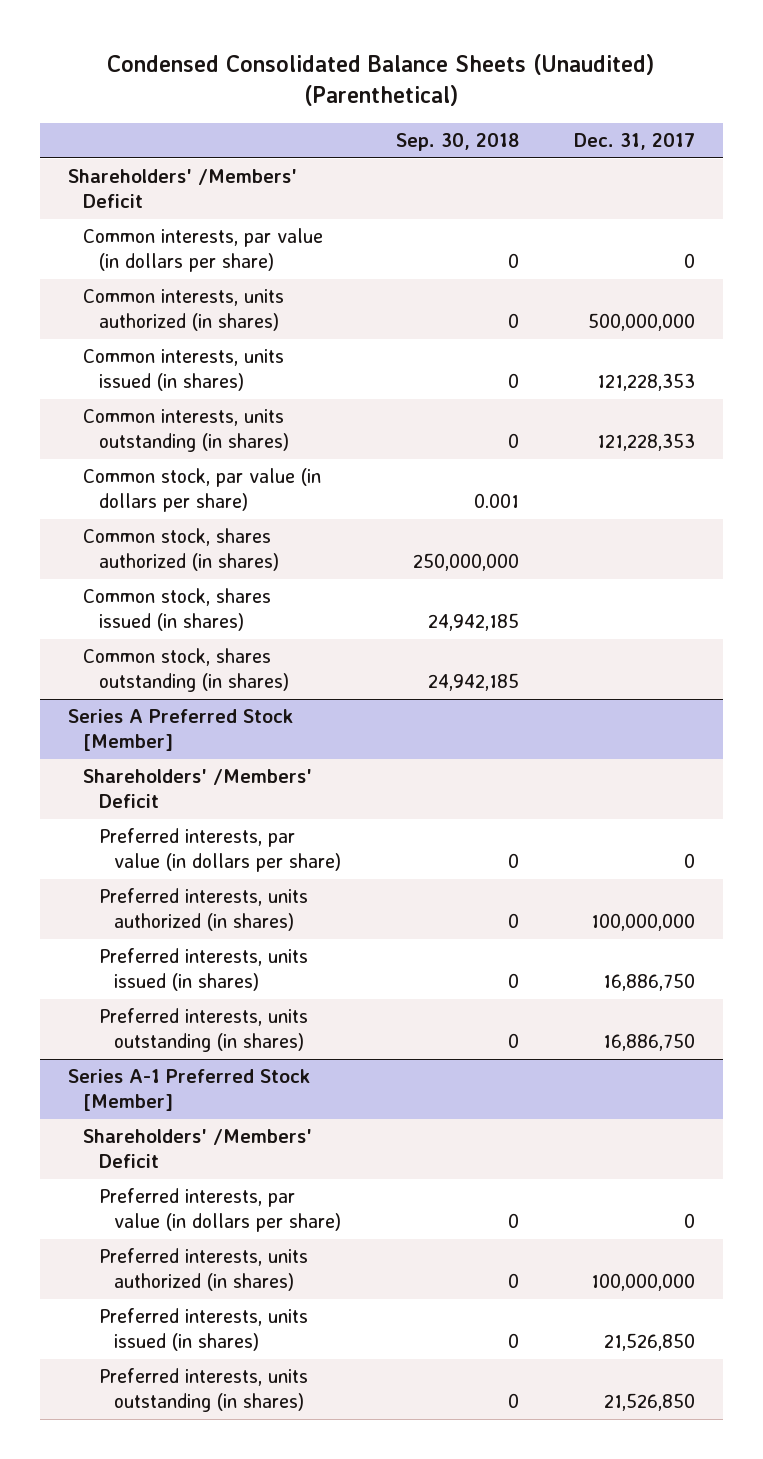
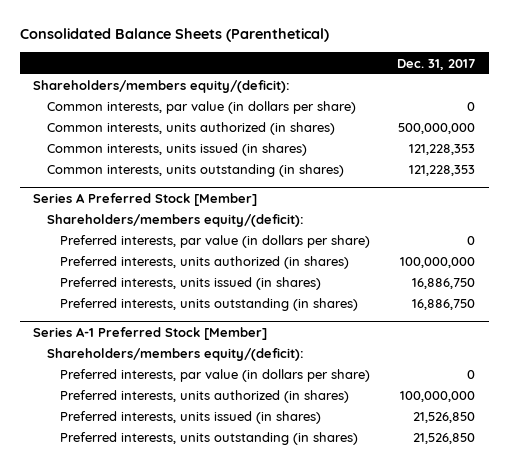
[107,53,655,106] Condensed Consolidated Balance Sheets (Unaudited) (Parenthetical) -> [19,28,329,43] Consolidated Balance Sheets (Parenthetical)
[395,133,519,152] Sep. 30, 2018 -> none
[67,169,297,209] Shareholders' /Members' Deficit -> [33,80,291,94] Shareholders/members equity/(deficit):
[83,468,322,513] Common stock, par value (in dollars per share) -> none
[83,528,279,572] Common stock, shares authorized (in shares) -> none
[83,588,272,632] Common stock, shares issued (in shares) -> none
[83,648,289,693] Common stock, shares outstanding (in shares) -> none
[83,769,313,809] Shareholders' /Members' Deficit -> [46,214,304,228] Shareholders/members equity/(deficit):
[83,1129,313,1169] Shareholders' /Members' Deficit -> [46,348,304,362] Shareholders/members equity/(deficit):

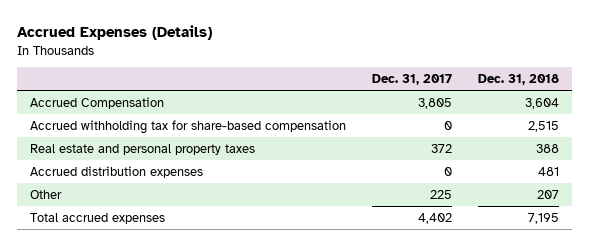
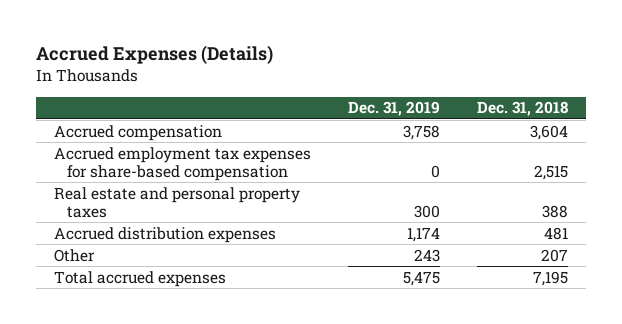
[372,74,453,86] Dec. 31, 2017 -> none
none -> [348,101,441,117] Dec. 31, 2019
[30,96,165,109] Accrued Compensation -> [54,124,223,141] Accrued compensation
[30,119,347,134] Accrued withholding tax for share-based compensation -> [54,146,312,181] Accrued employment tax expenses for share-based compensation

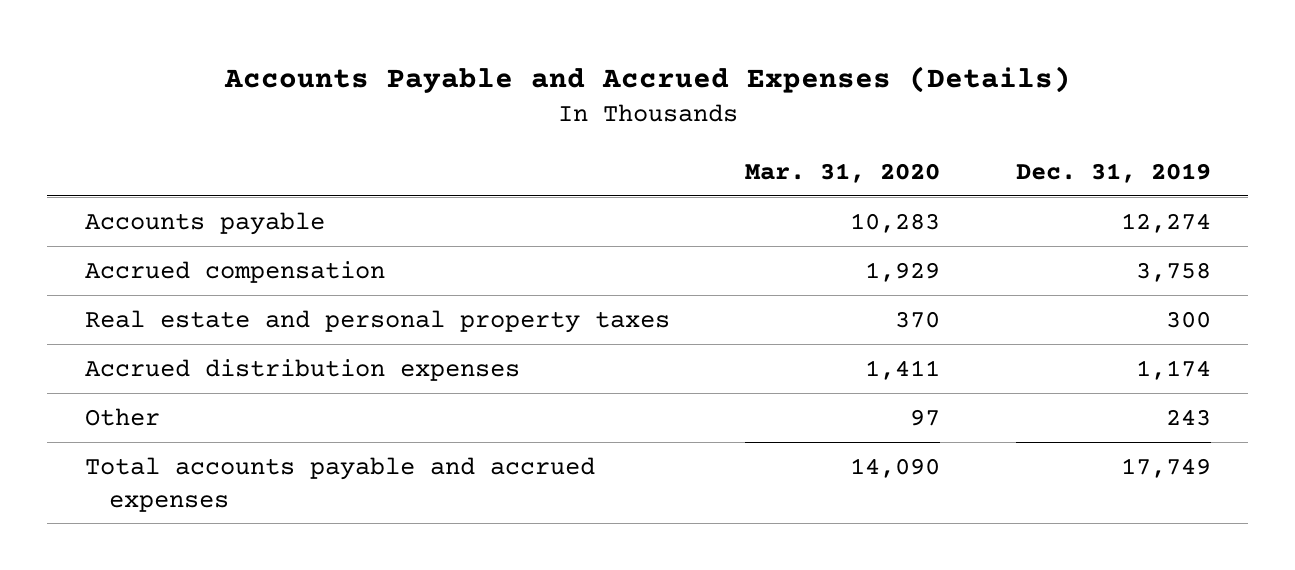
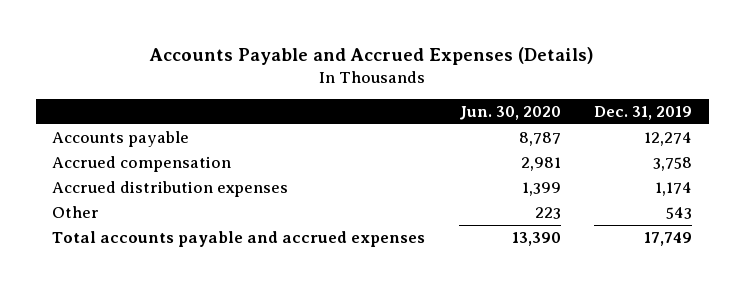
[745,162,941,183] Mar. 31, 2020 -> none
none -> [458,106,561,121] Jun. 30, 2020
[84,309,670,333] Real estate and personal property taxes -> none
[1165,408,1211,426] 243 -> [666,206,693,219] 543

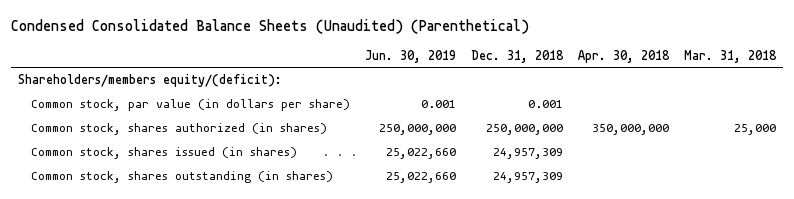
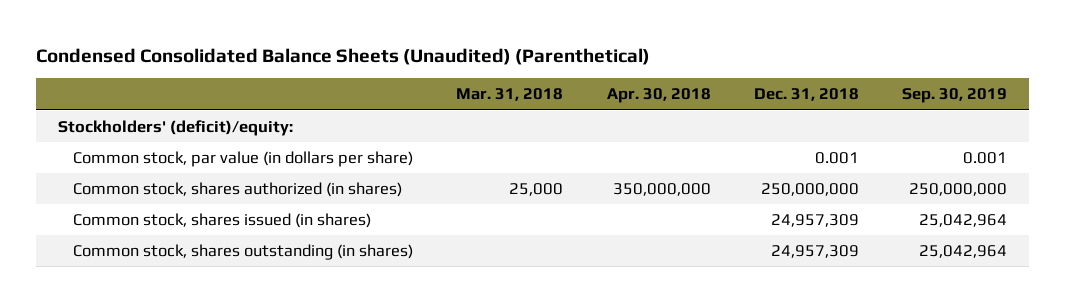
[364,49,456,63] Jun. 30, 2019 -> none
none -> [901,88,1007,104] Sep. 30, 2019
[18,74,283,88] Shareholders/members equity/(deficit): -> [58,119,294,136] Stockholders' (deficit)/equity:

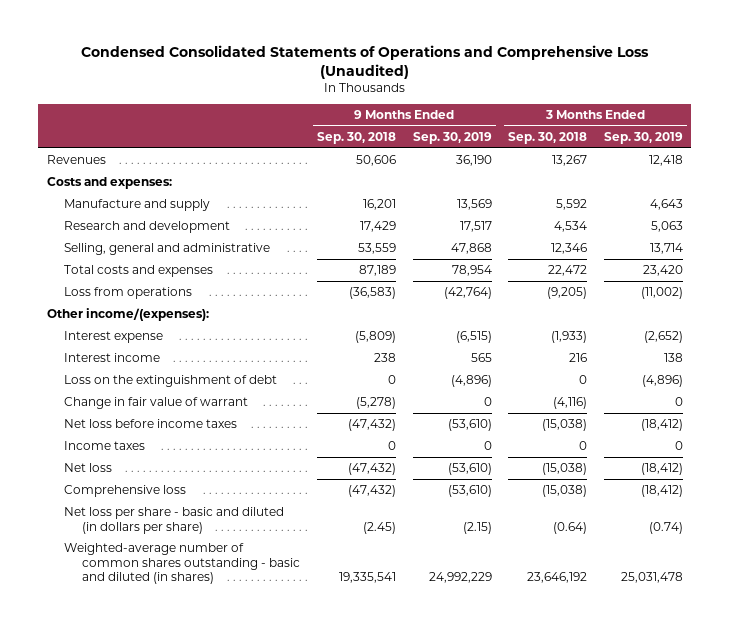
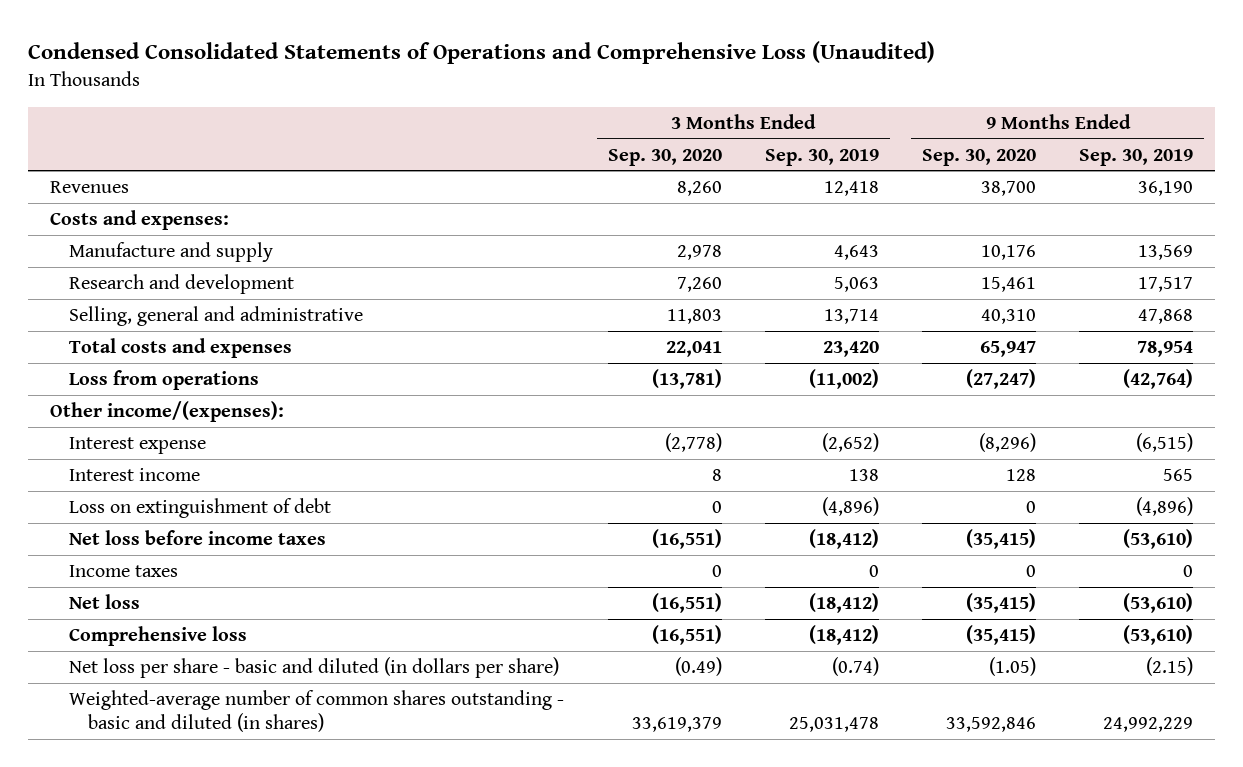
[316,132,396,145] Sep. 30, 2018 -> none
[508,132,588,145] Sep. 30, 2018 -> none
none -> [607,148,722,166] Sep. 30, 2020
none -> [922,148,1037,166] Sep. 30, 2020
[64,397,249,410] Change in fair value of warrant -> none
[64,375,278,388] Loss on the extinguishment of debt -> [69,498,332,519] Loss on extinguishment of debt

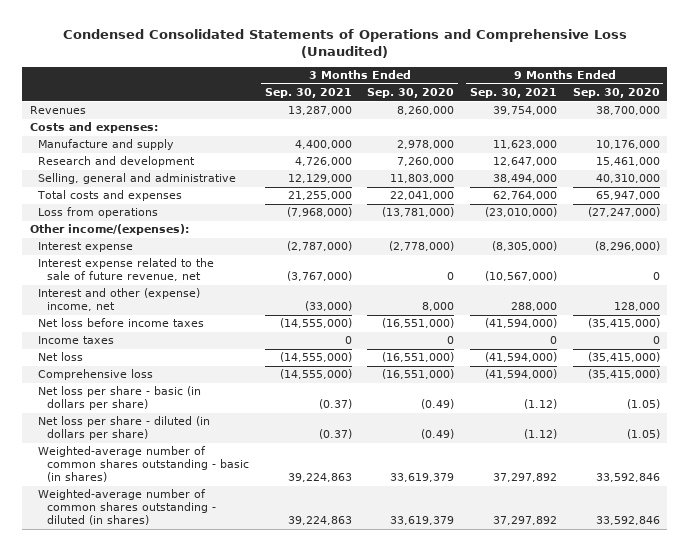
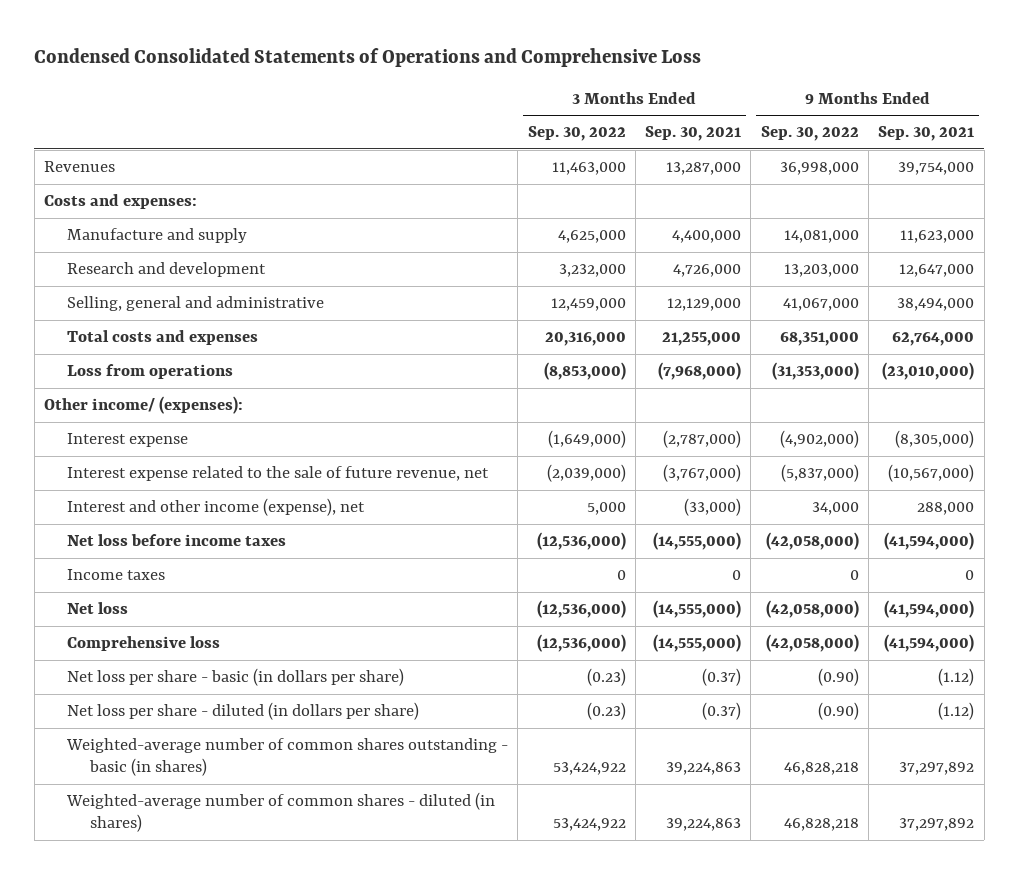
[62,28,627,59] Condensed Consolidated Statements of Operations and Comprehensive Loss (Unaudited) -> [34,48,702,68] Condensed Consolidated Statements of Operations and Comprehensive Loss
[367,88,455,99] Sep. 30, 2020 -> none
[572,88,660,99] Sep. 30, 2020 -> none
none -> [527,126,626,142] Sep. 30, 2022
none -> [760,126,859,142] Sep. 30, 2022
[29,224,189,236] Other income/(expenses): -> [44,396,244,415] Other income/ (expenses):
[38,288,201,312] Interest and other (expense) income, net -> [67,498,366,517] Interest and other income (expense), net
[38,489,217,526] Weighted-average number of common shares outstanding - diluted (in shares) -> [66,792,496,833] Weighted-average number of common shares - diluted (in shares)

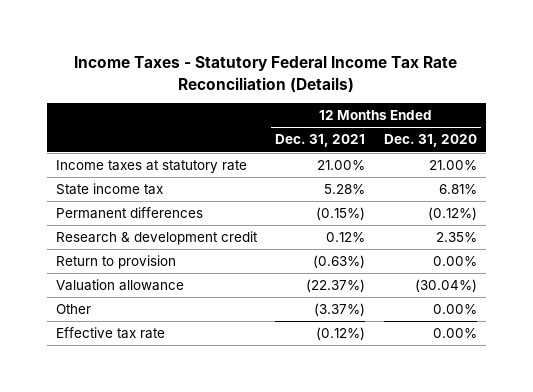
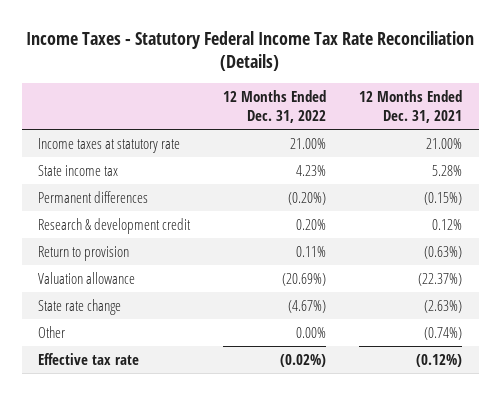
[383,134,477,148] Dec. 31, 2020 -> none
none -> [223,89,327,124] 12 Months Ended Dec. 31, 2022
none -> [38,298,122,315] State rate change
[314,303,366,317] (3.37%) -> [424,326,463,340] (0.74%)

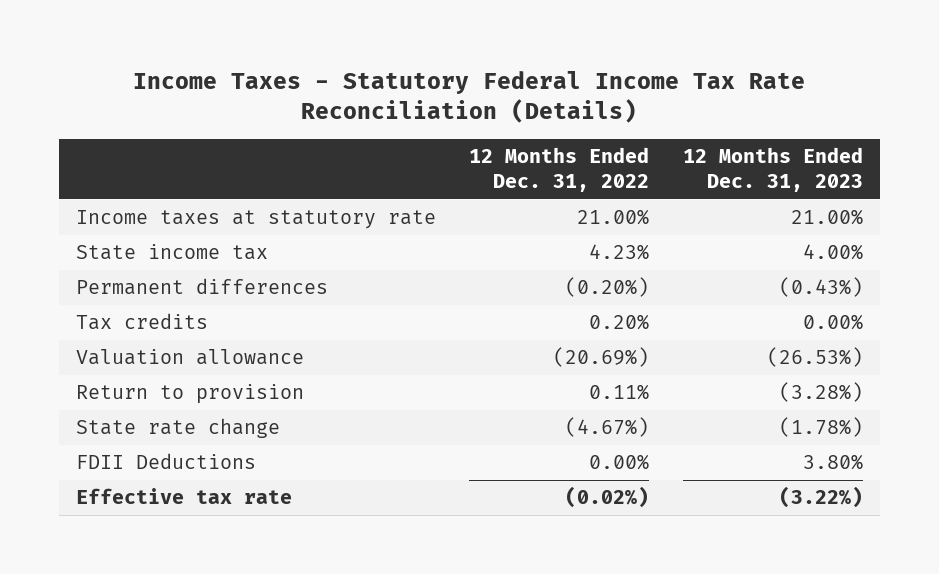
[359,89,463,124] 12 Months Ended Dec. 31, 2021 -> none
none -> [683,146,864,193] 12 Months Ended Dec. 31, 2023
[38,217,192,234] Research & development credit -> [75,313,208,331] Tax credits
[38,245,130,261] Return to provision -> [75,384,304,405] Return to provision
[38,325,66,338] Other -> none
none -> [75,453,256,470] FDII Deductions

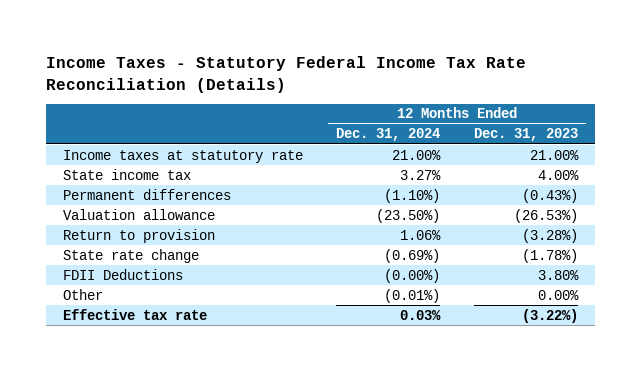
[469,146,650,193] 12 Months Ended Dec. 31, 2022 -> none
none -> [336,128,441,142] Dec. 31, 2024
[75,313,208,331] Tax credits -> none
none -> [62,288,103,300] Other

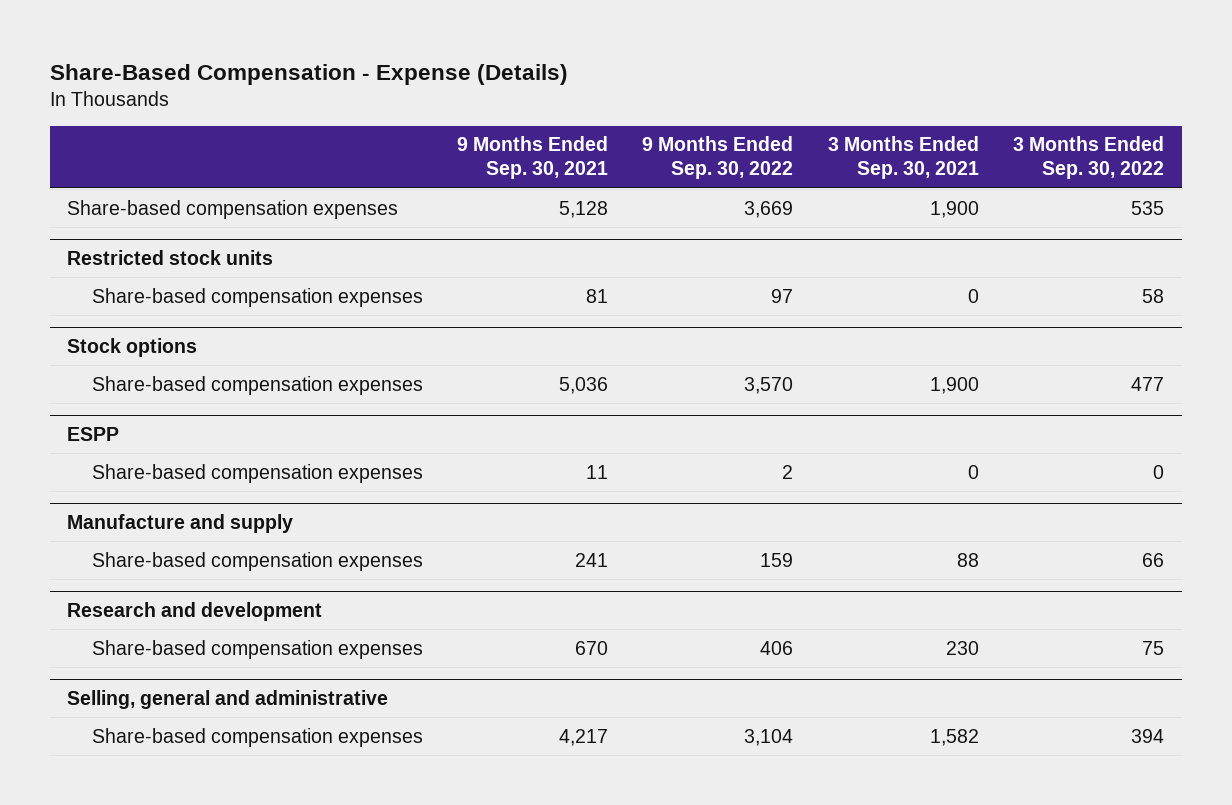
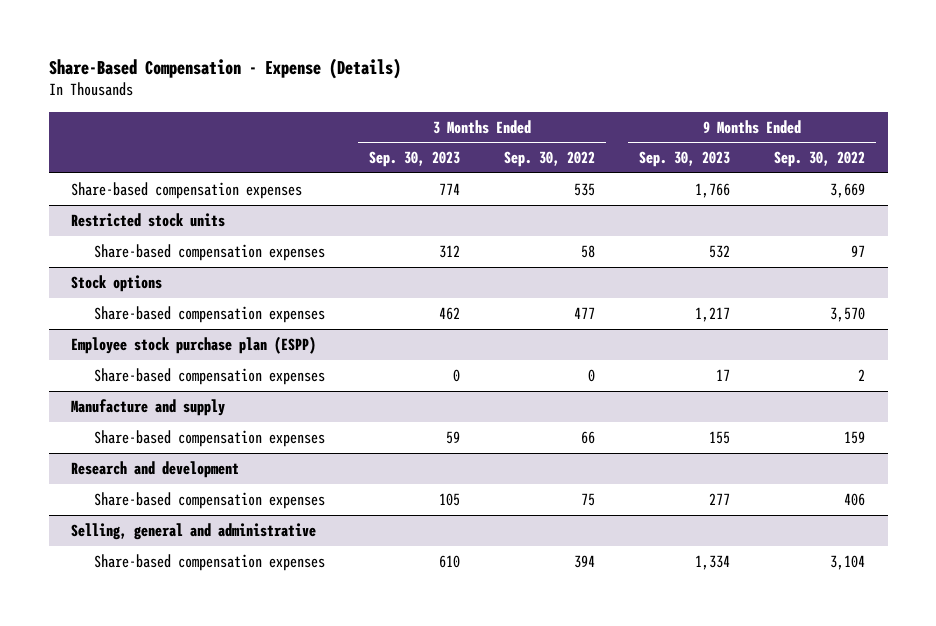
[456,136,608,180] 9 Months Ended Sep. 30, 2021 -> none
[827,136,979,180] 3 Months Ended Sep. 30, 2021 -> none
none -> [368,151,460,168] Sep. 30, 2023
none -> [639,151,731,168] Sep. 30, 2023
[67,426,120,441] ESPP -> [70,335,316,354] Employee stock purchase plan (ESPP)

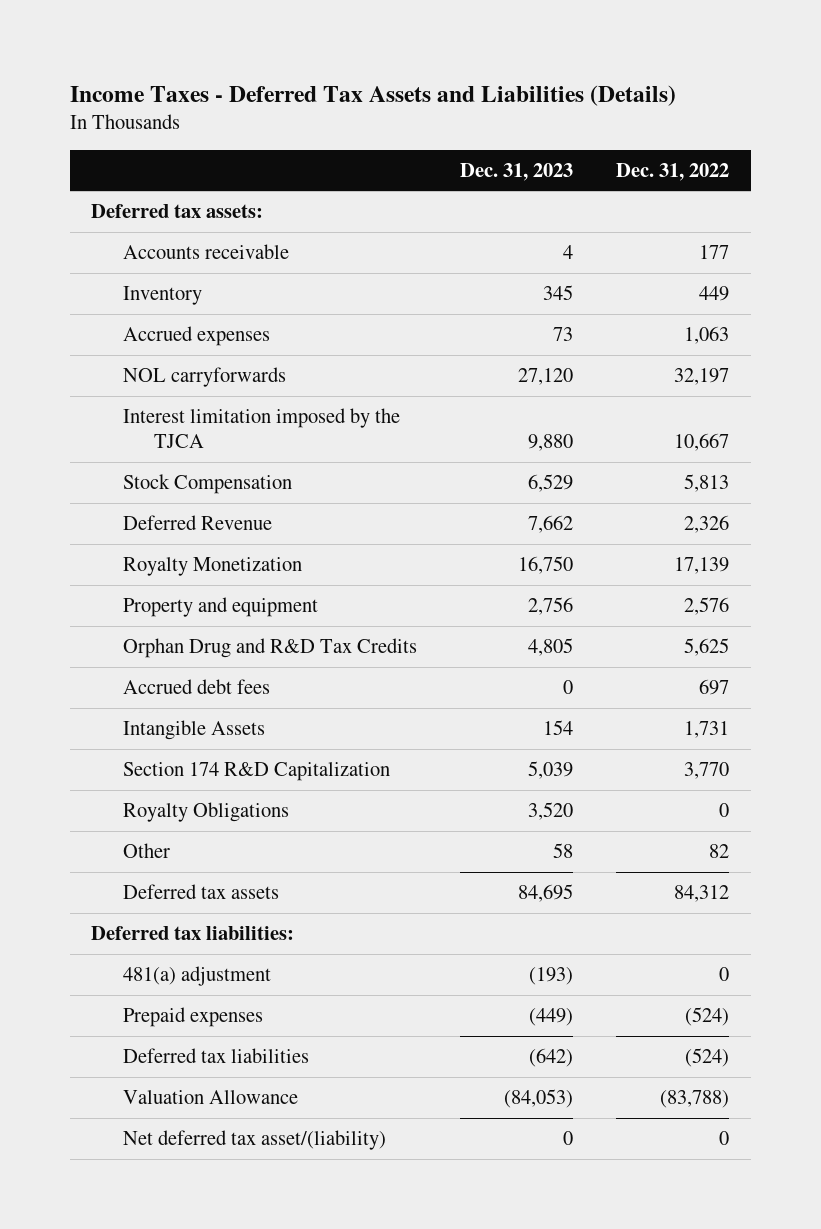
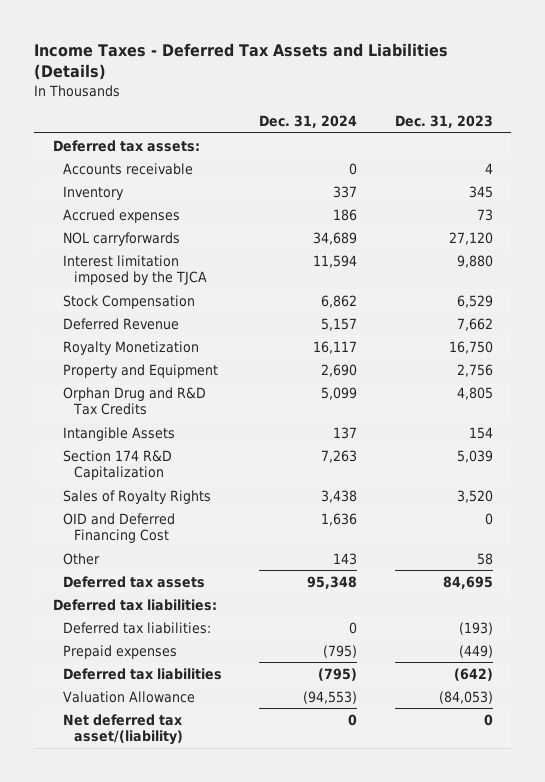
[616,162,730,181] Dec. 31, 2022 -> none
none -> [259,115,358,129] Dec. 31, 2024
[122,597,318,618] Property and equipment -> [63,363,219,378] Property and Equipment
[122,679,270,695] Accrued debt fees -> none
[122,802,289,823] Royalty Obligations -> [63,489,212,504] Sales of Royalty Rights
none -> [63,512,176,544] OID and Deferred Financing Cost
[122,966,271,987] 481(a) adjustment -> [63,621,212,634] Deferred tax liabilities:

